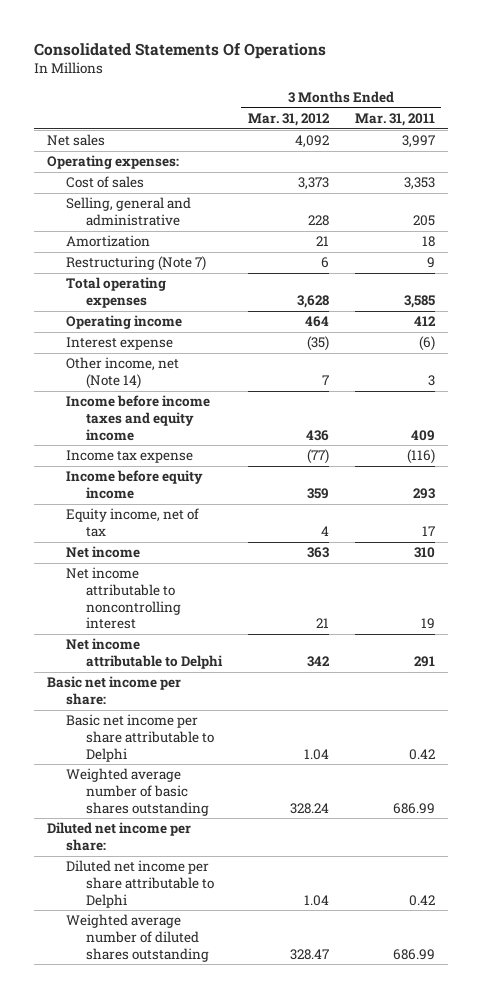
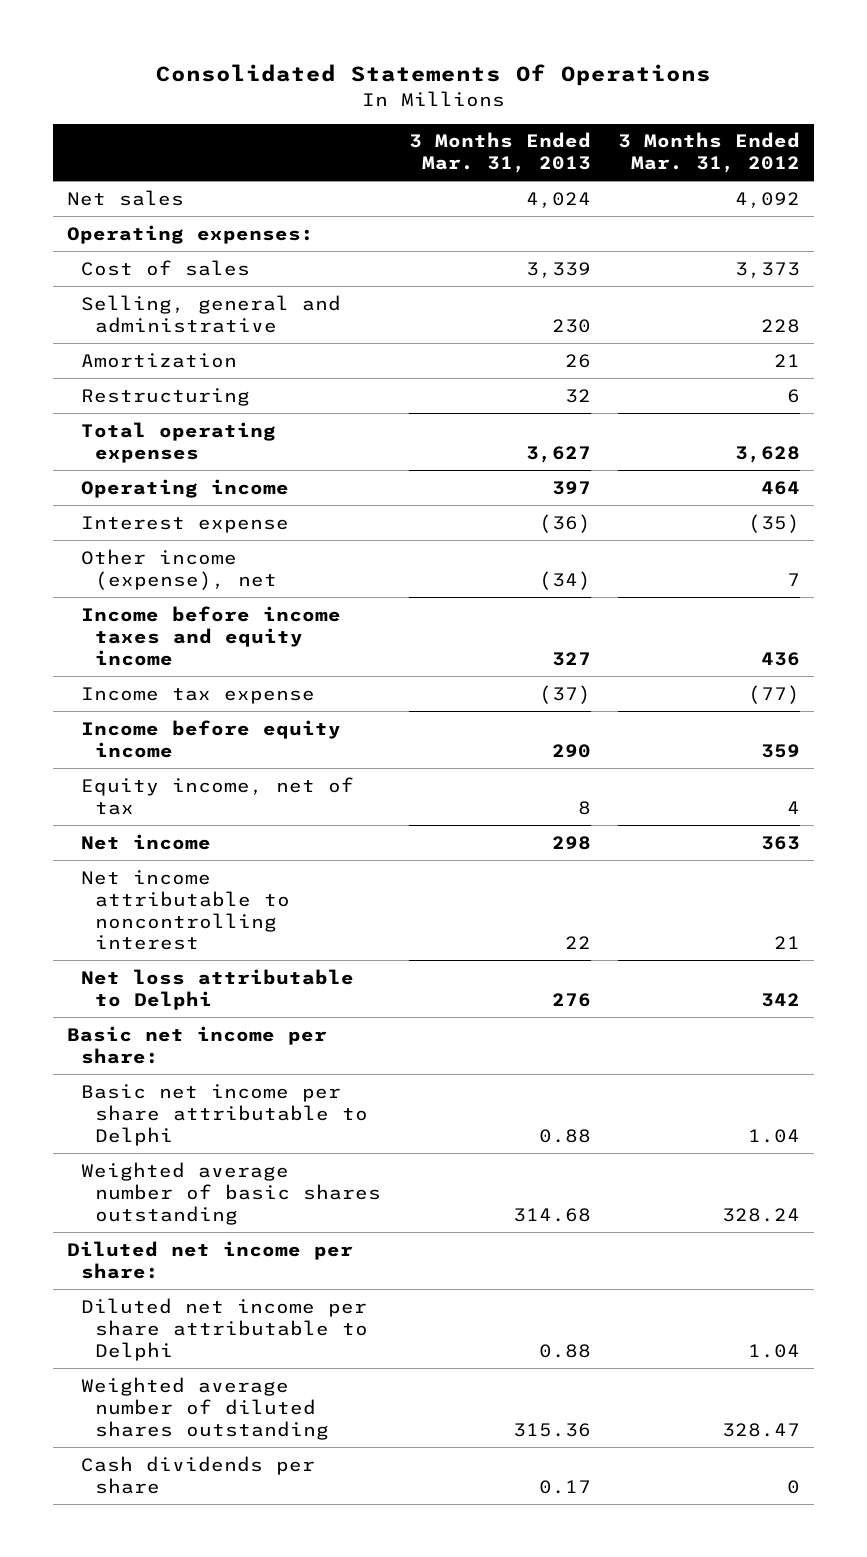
[354,113,435,127] Mar. 31, 2011 -> none
none -> [408,132,591,174] 3 Months Ended Mar. 31, 2013
[66,256,207,272] Restructuring (Note 7) -> [81,387,251,406] Restructuring
[66,357,180,389] Other income, net (Note 14) -> [81,548,278,590] Other income (expense), net
[66,638,223,669] Net income attributable to Delphi -> [81,968,355,1010] Net loss attributable to Delphi
none -> [81,1455,316,1494] Cash dividends per share

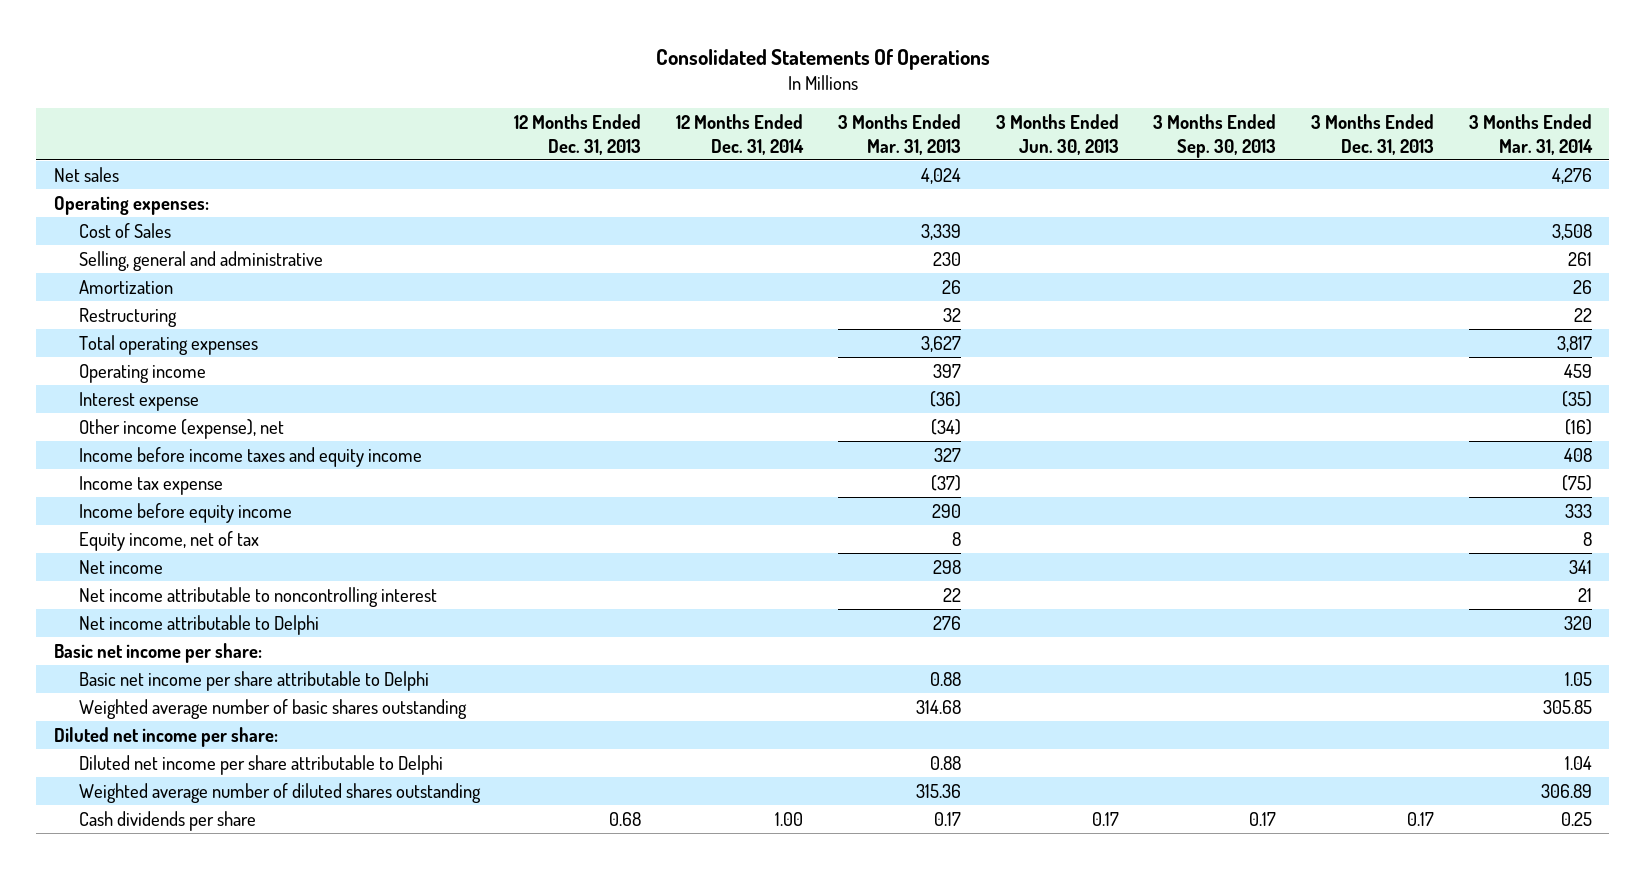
[618,132,801,174] 3 Months Ended Mar. 31, 2012 -> none
none -> [514,114,642,155] 12 Months Ended Dec. 31, 2013
none -> [676,114,805,155] 12 Months Ended Dec. 31, 2014
none -> [995,114,1119,155] 3 Months Ended Jun. 30, 2013
none -> [1153,114,1277,158] 3 Months Ended Sep. 30, 2013
none -> [1310,114,1434,155] 3 Months Ended Dec. 31, 2013
none -> [1468,114,1593,155] 3 Months Ended Mar. 31, 2014
[81,259,251,276] Cost of sales -> [78,222,171,238] Cost of Sales
[81,968,355,1010] Net loss attributable to Delphi -> [78,614,319,635] Net income attributable to Delphi

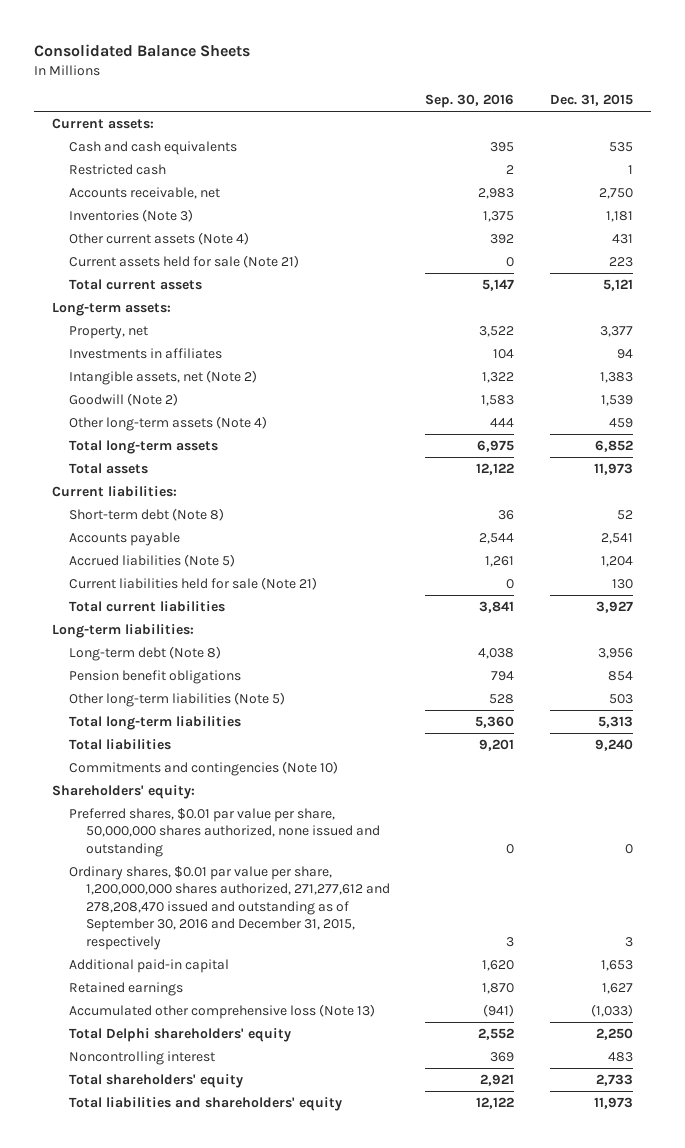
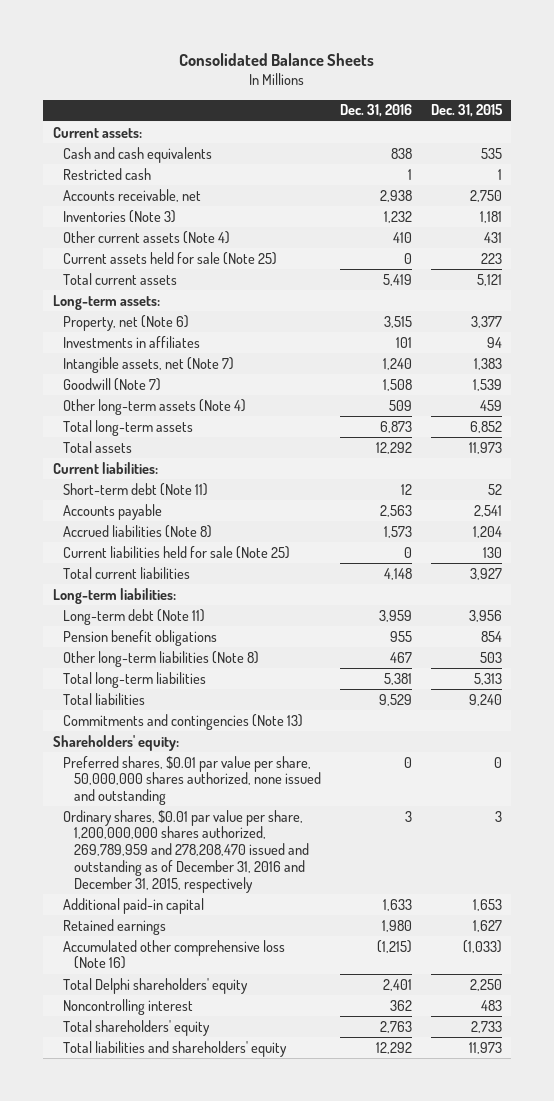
[425,94,515,109] Sep. 30, 2016 -> none
none -> [339,104,412,118] Dec. 31, 2016
[69,254,300,268] Current assets held for sale (Note 21) -> [63,251,278,265] Current assets held for sale (Note 25)
[69,325,149,339] Property, net -> [63,314,190,331] Property, net (Note 6)
[69,369,258,385] Intangible assets, net (Note 2) -> [63,356,235,373] Intangible assets, net (Note 7)
[69,392,179,406] Goodwill (Note 2) -> [63,377,162,391] Goodwill (Note 7)
[69,507,225,521] Short-term debt (Note 8) -> [63,482,209,496] Short-term debt (Note 11)
[69,553,236,567] Accrued liabilities (Note 5) -> [63,524,213,538] Accrued liabilities (Note 8)
[69,576,318,590] Current liabilities held for sale (Note 21) -> [63,545,291,559] Current liabilities held for sale (Note 25)
[69,645,222,661] Long-term debt (Note 8) -> [63,608,206,625] Long-term debt (Note 11)
[69,691,286,707] Other long-term liabilities (Note 5) -> [63,650,260,667] Other long-term liabilities (Note 8)
[69,760,339,776] Commitments and contingencies (Note 10) -> [63,713,304,730] Commitments and contingencies (Note 13)
[69,865,390,950] Ordinary shares, $0.01 par value per share, 1,200,000,000 shares authorized, 271,277,612 and 278,208,470 issued and outstanding as of September 30, 2016 and December 31, 2015, respectively -> [63,809,310,893] Ordinary shares, $0.01 par value per share, 1,200,000,000 shares authorized, 269,789,959 and 278,208,470 issued and outstanding as of December 31, 2016 and December 31, 2015, respectively
[69,1003,376,1019] Accumulated other comprehensive loss (Note 13) -> [63,939,286,970] Accumulated other comprehensive loss (Note 16)

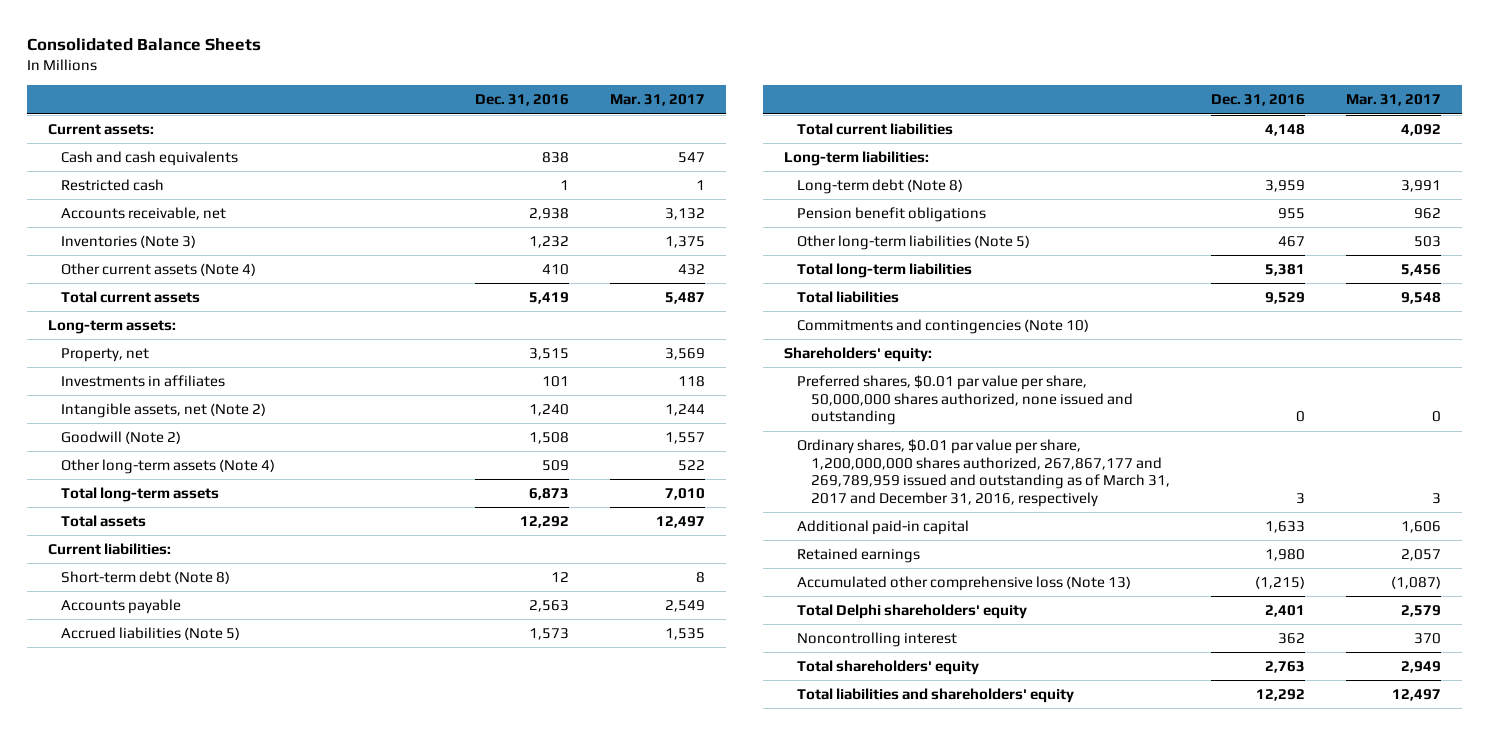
[430,104,503,118] Dec. 31, 2015 -> none
none -> [610,94,706,107] Mar. 31, 2017
[63,251,278,265] Current assets held for sale (Note 25) -> none
[63,314,190,331] Property, net (Note 6) -> [61,348,150,363] Property, net
[63,356,235,373] Intangible assets, net (Note 7) -> [61,403,267,419] Intangible assets, net (Note 2)
[63,377,162,391] Goodwill (Note 7) -> [61,431,182,445] Goodwill (Note 2)
[63,482,209,496] Short-term debt (Note 11) -> [61,571,231,585] Short-term debt (Note 8)
[63,545,291,559] Current liabilities held for sale (Note 25) -> none
[63,524,213,538] Accrued liabilities (Note 8) -> [61,627,241,641] Accrued liabilities (Note 5)
[63,608,206,625] Long-term debt (Note 11) -> [797,179,964,195] Long-term debt (Note 8)
[63,650,260,667] Other long-term liabilities (Note 8) -> [797,235,1031,251] Other long-term liabilities (Note 5)
[63,713,304,730] Commitments and contingencies (Note 13) -> [797,319,1090,335] Commitments and contingencies (Note 10)
[63,809,310,893] Ordinary shares, $0.01 par value per share, 1,200,000,000 shares authorized, 269,789,959 and 278,208,470 issued and outstanding as of December 31, 2016 and December 31, 2015, respectively -> [797,439,1170,507] Ordinary shares, $0.01 par value per share, 1,200,000,000 shares authorized, 267,867,177 and 269,789,959 issued and outstanding as of March 31, 2017 and December 31, 2016, respectively
[63,939,286,970] Accumulated other comprehensive loss (Note 16) -> [797,576,1132,592] Accumulated other comprehensive loss (Note 13)

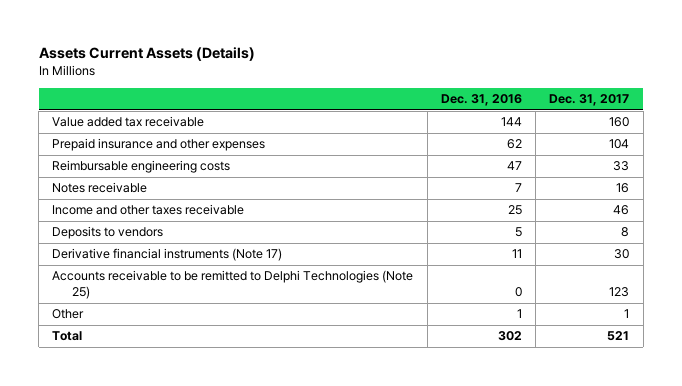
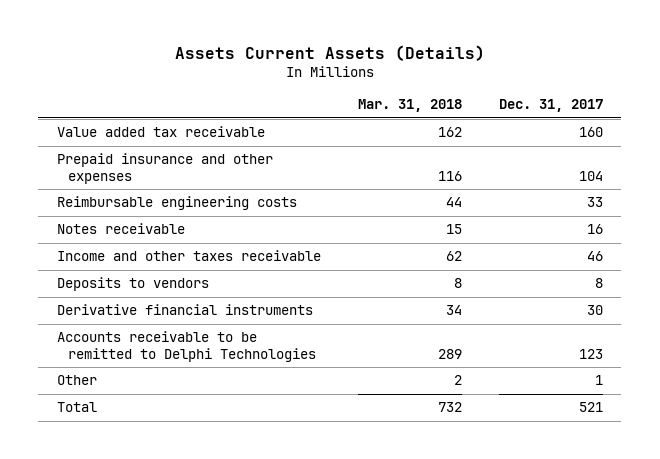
[440,94,522,107] Dec. 31, 2016 -> none
none -> [357,99,462,113] Mar. 31, 2018
[52,248,283,262] Derivative financial instruments (Note 17) -> [56,304,313,316] Derivative financial instruments
[52,270,414,300] Accounts receivable to be remitted to Delphi Technologies (Note 25) -> [56,331,316,362] Accounts receivable to be remitted to Delphi Technologies

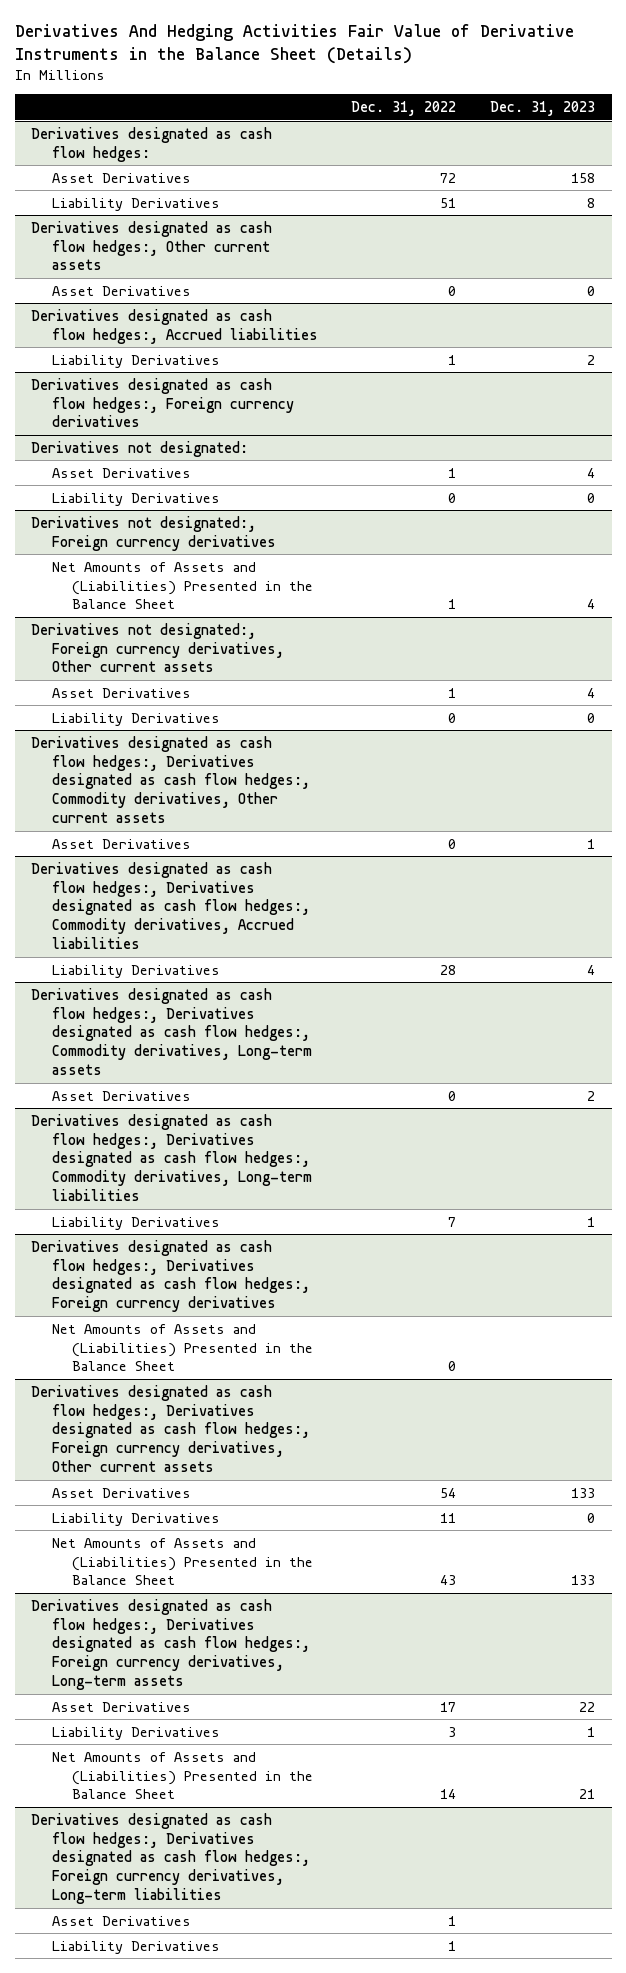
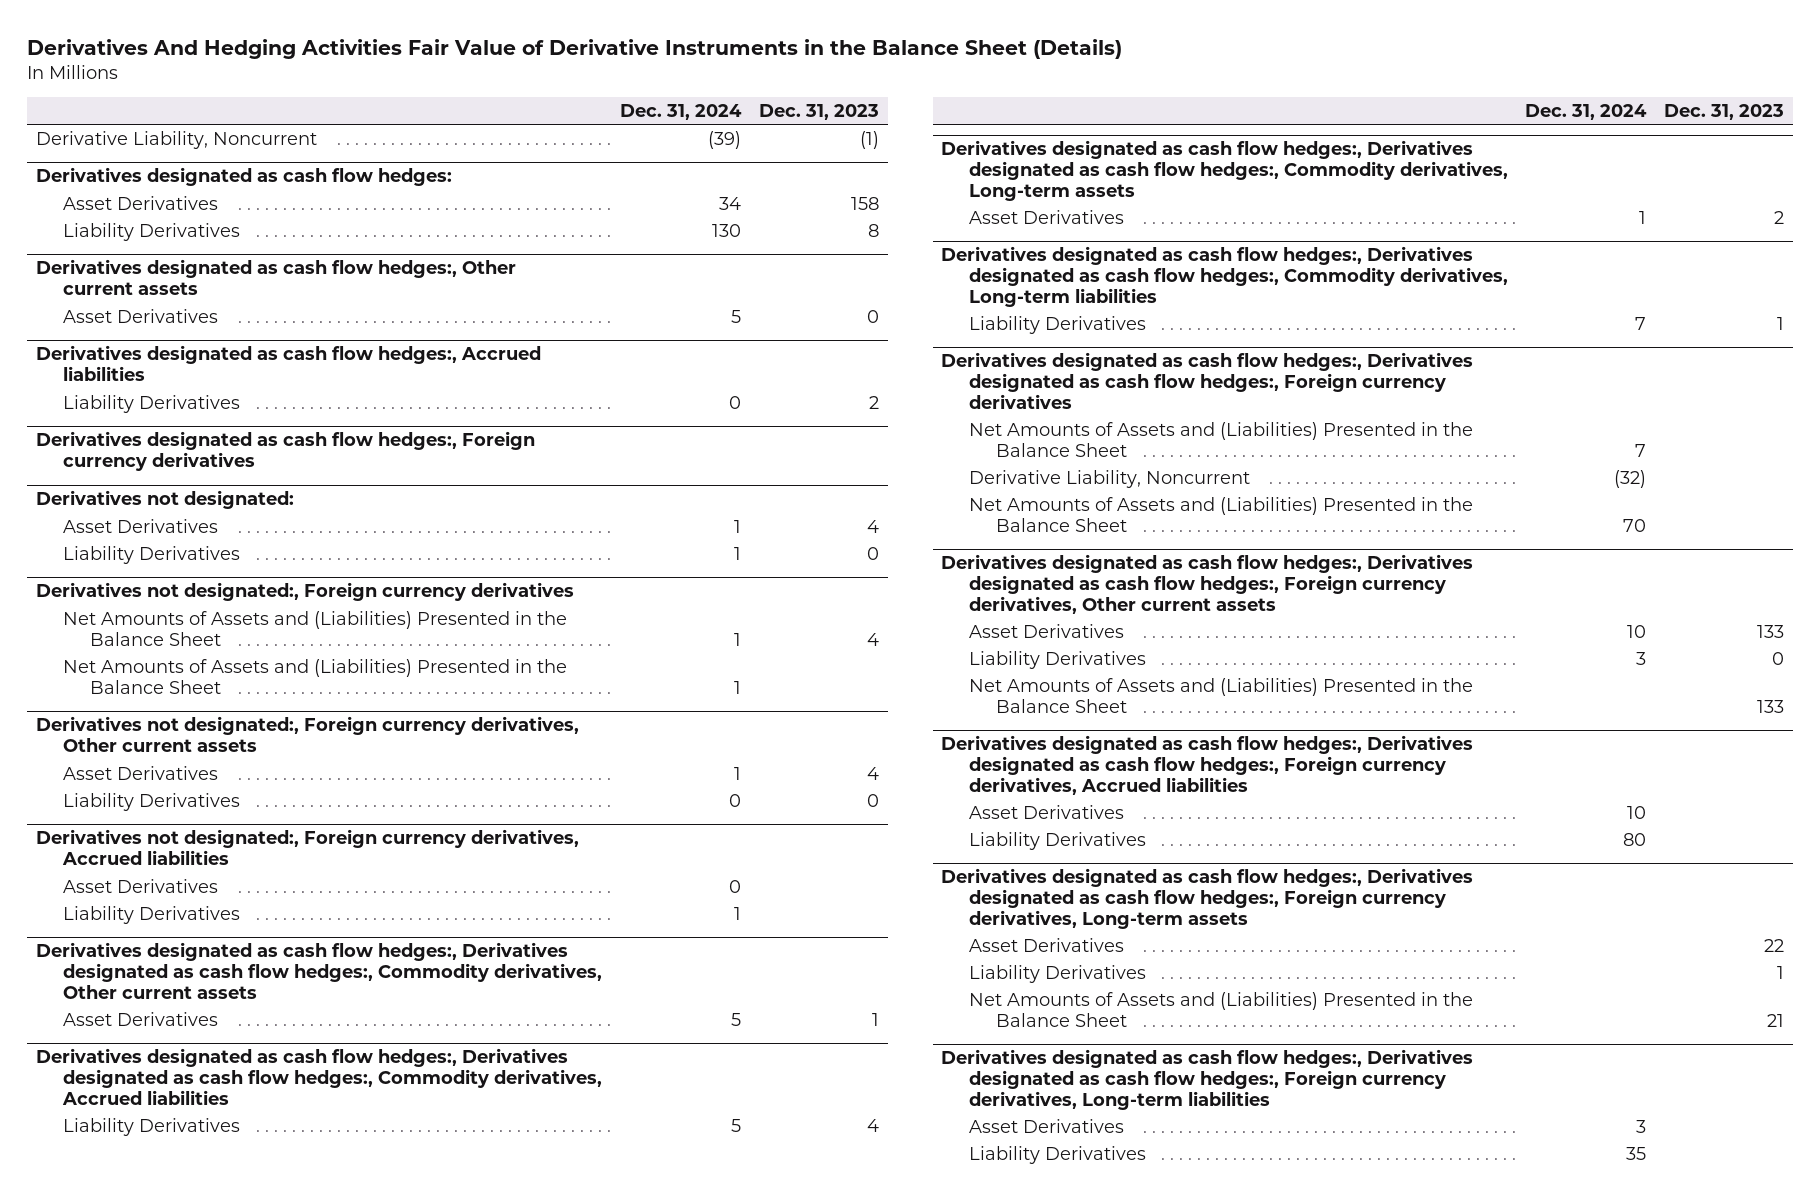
[351,100,457,116] Dec. 31, 2022 -> none
none -> [620,103,743,120] Dec. 31, 2024
none -> [36,130,318,149] Derivative Liability, Noncurrent
none -> [63,658,568,694] Net Amounts of Assets and (Liabilities) Presented in the Balance Sheet
none -> [36,829,580,866] Derivatives not designated:, Foreign currency derivatives, Accrued liabilities
none -> [63,878,219,893] Asset Derivatives
none -> [63,905,241,924] Liability Derivatives
none -> [968,469,1250,488] Derivative Liability, Noncurrent
none -> [968,496,1473,532] Net Amounts of Assets and (Liabilities) Presented in the Balance Sheet
none -> [941,735,1474,796] Derivatives designated as cash flow hedges:, Derivatives designated as cash flow hedges:, Foreign currency derivatives, Accrued liabilities
none -> [968,804,1124,819] Asset Derivatives
none -> [968,831,1146,850] Liability Derivatives

